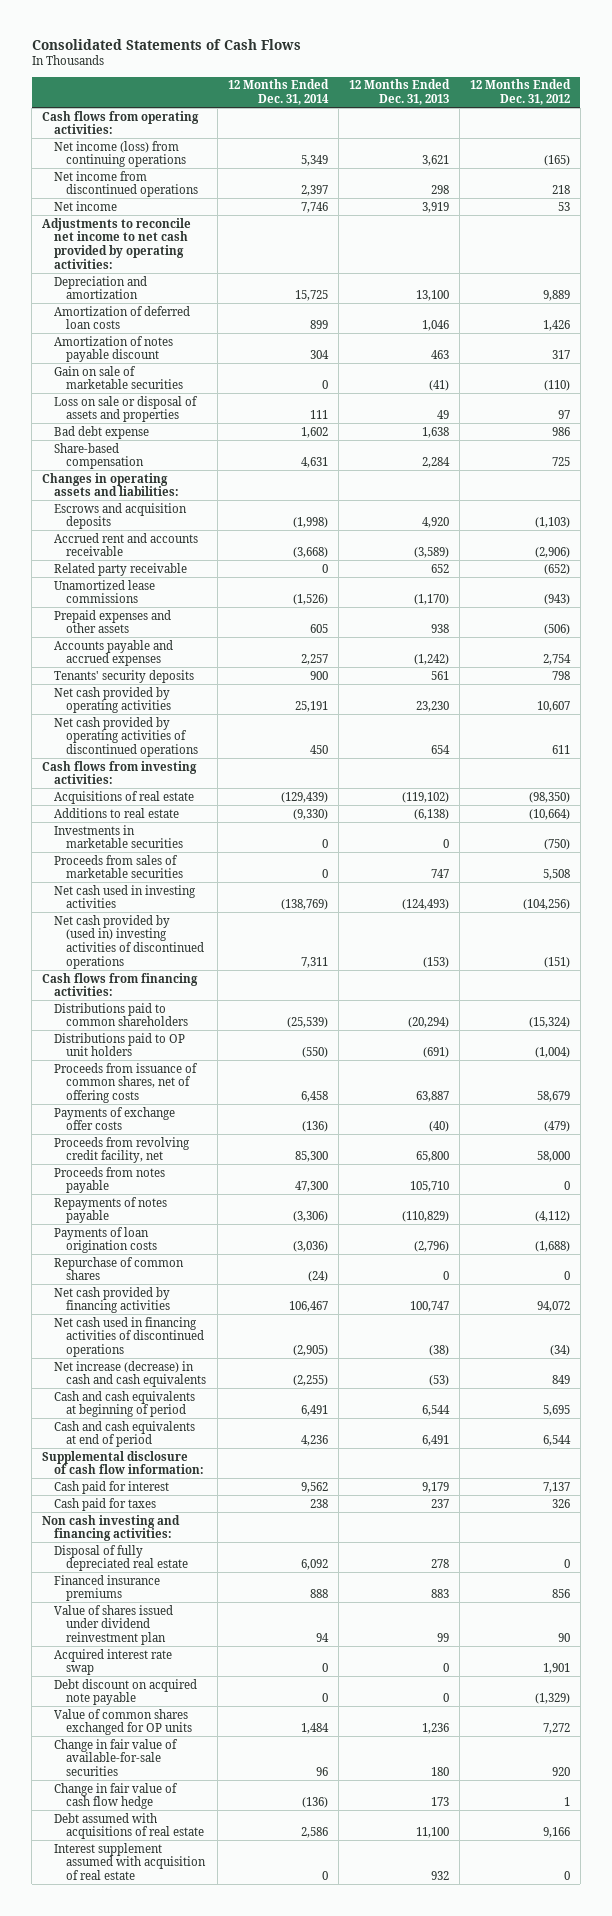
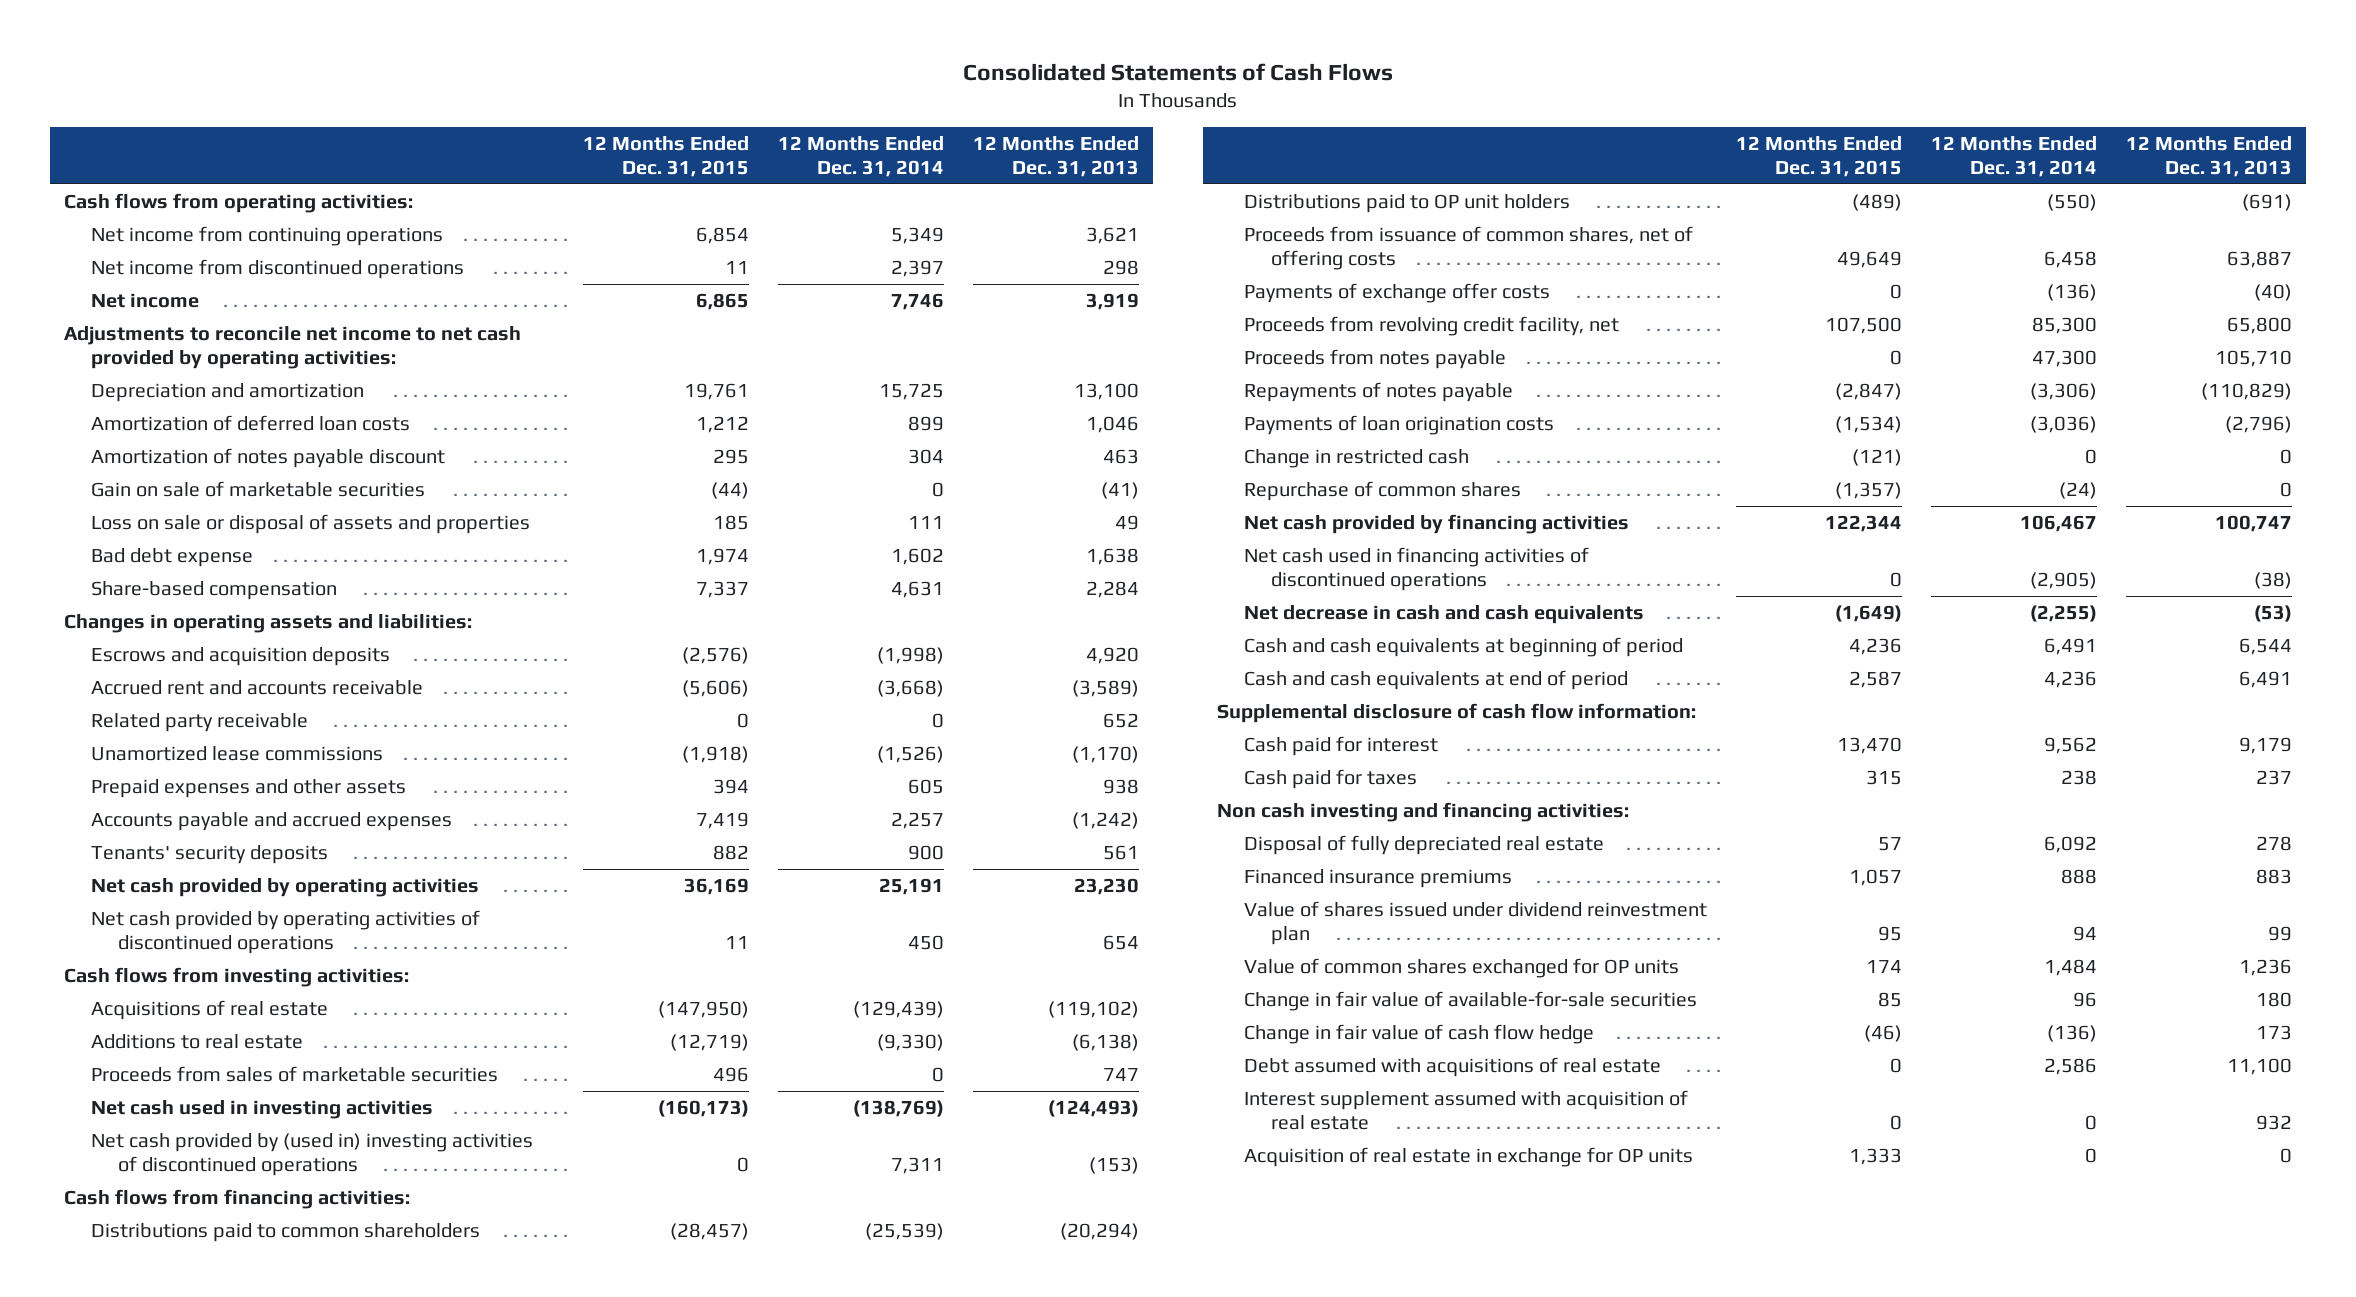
[469,79,571,106] 12 Months Ended Dec. 31, 2012 -> none
none -> [582,135,749,177] 12 Months Ended Dec. 31, 2015
[54,140,187,168] Net income (loss) from continuing operations -> [90,225,443,246] Net income from continuing operations
[54,824,184,849] Investments in marketable securities -> none
none -> [1243,448,1469,468] Change in restricted cash
[54,1360,207,1388] Net increase (decrease) in cash and cash equivalents -> [1243,604,1644,624] Net decrease in cash and cash equivalents
[54,1648,173,1676] Acquired interest rate swap -> none
[54,1678,198,1706] Debt discount on acquired note payable -> none
none -> [1243,1146,1693,1167] Acquisition of real estate in exchange for OP units

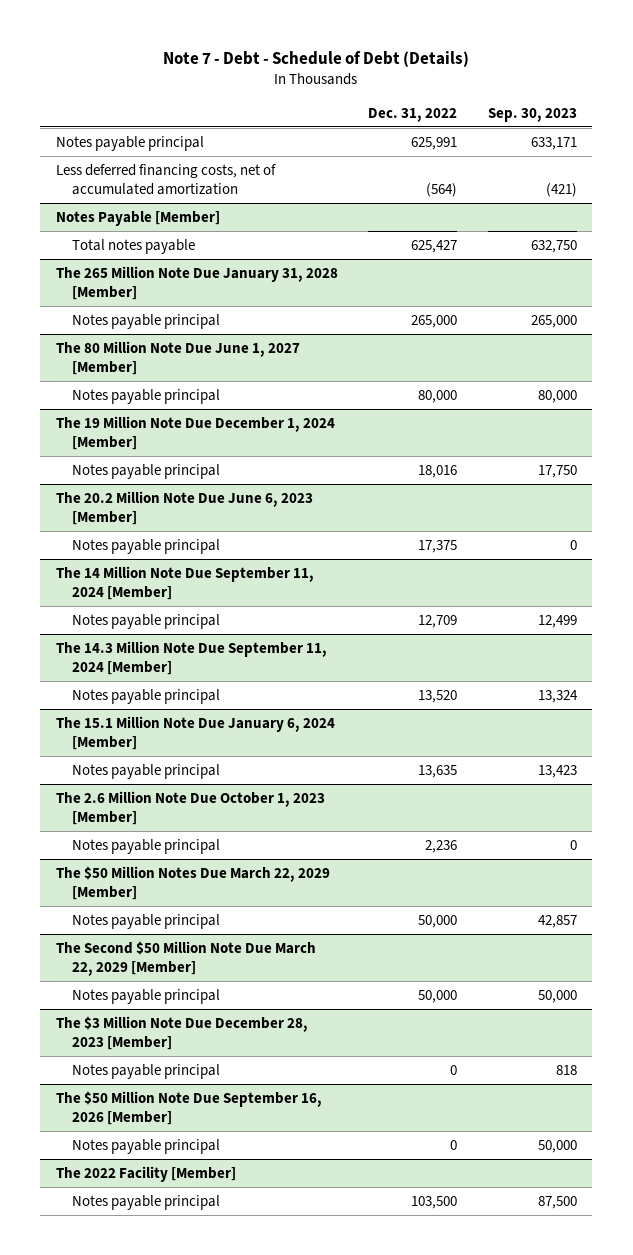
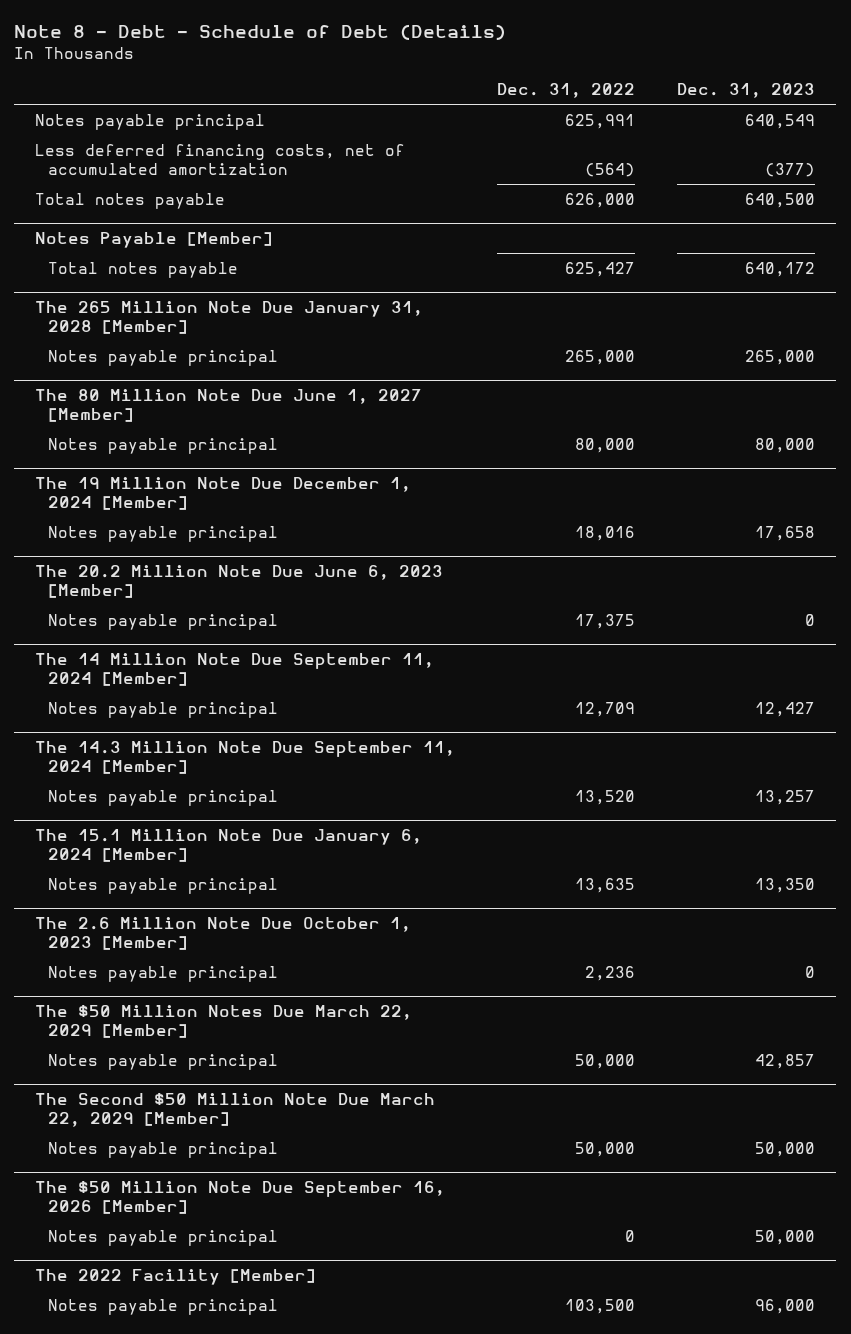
[163,50,470,67] Note 7 - Debt - Schedule of Debt (Details) -> [14,24,507,41] Note 8 - Debt - Schedule of Debt (Details)
[488,107,578,122] Sep. 30, 2023 -> none
none -> [677,83,816,99] Dec. 31, 2023
none -> [35,192,226,209] Total notes payable
[55,1015,308,1050] The $3 Million Note Due December 28, 2023 [Member] -> none
[71,1063,220,1079] Notes payable principal -> none

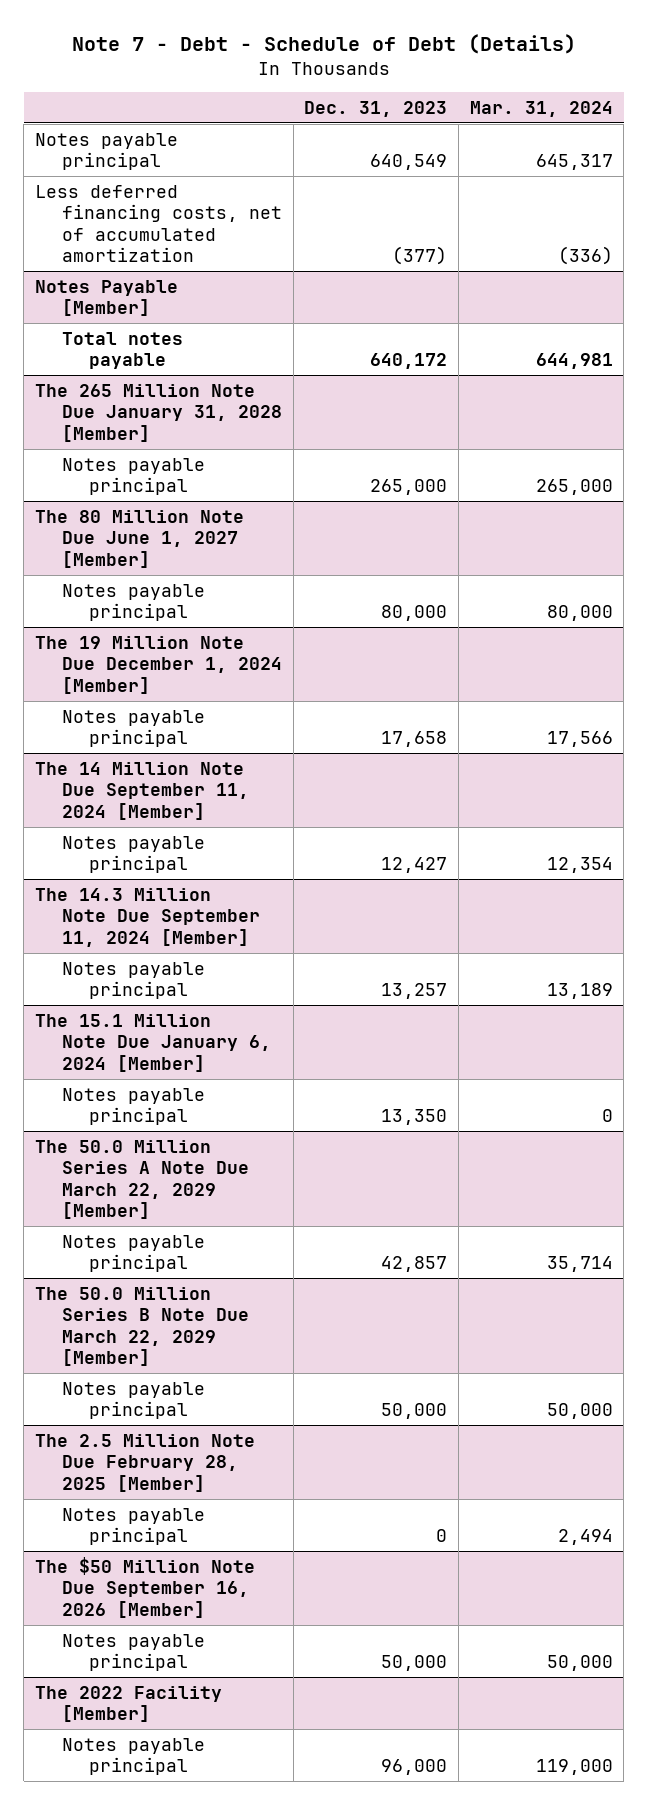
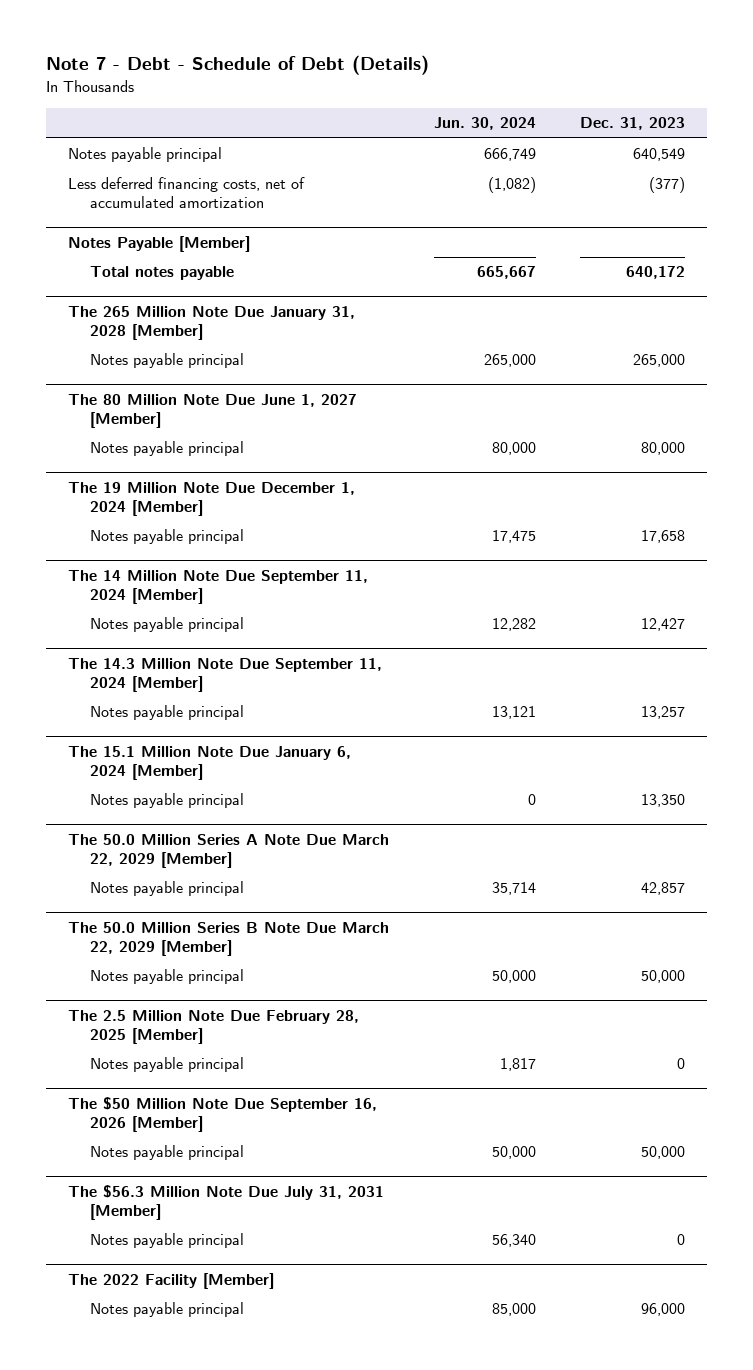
[469,100,613,117] Mar. 31, 2024 -> none
none -> [433,117,536,131] Jun. 30, 2024
none -> [67,1184,384,1220] The $56.3 Million Note Due July 31, 2031 [Member]
none -> [89,1233,244,1249] Notes payable principal

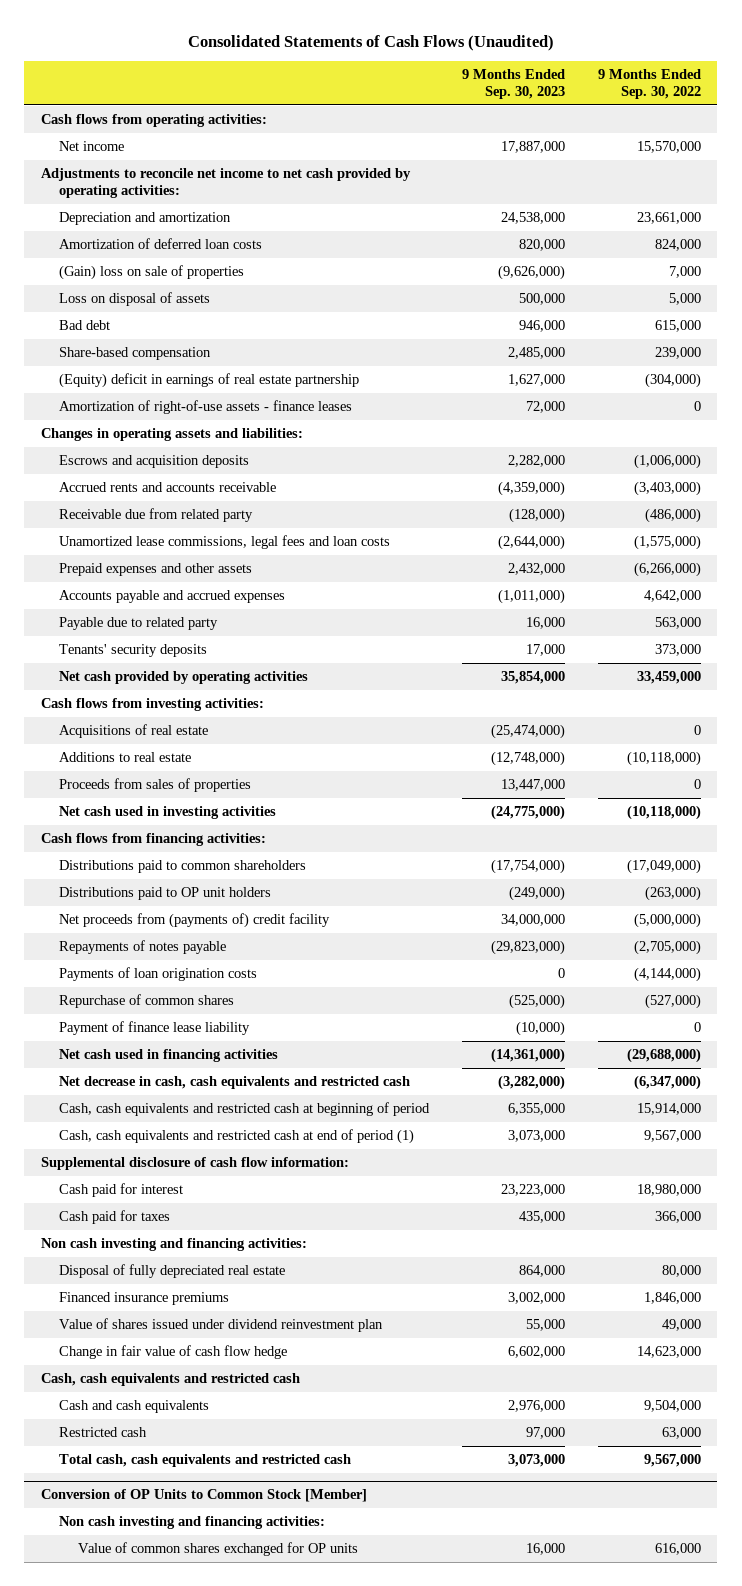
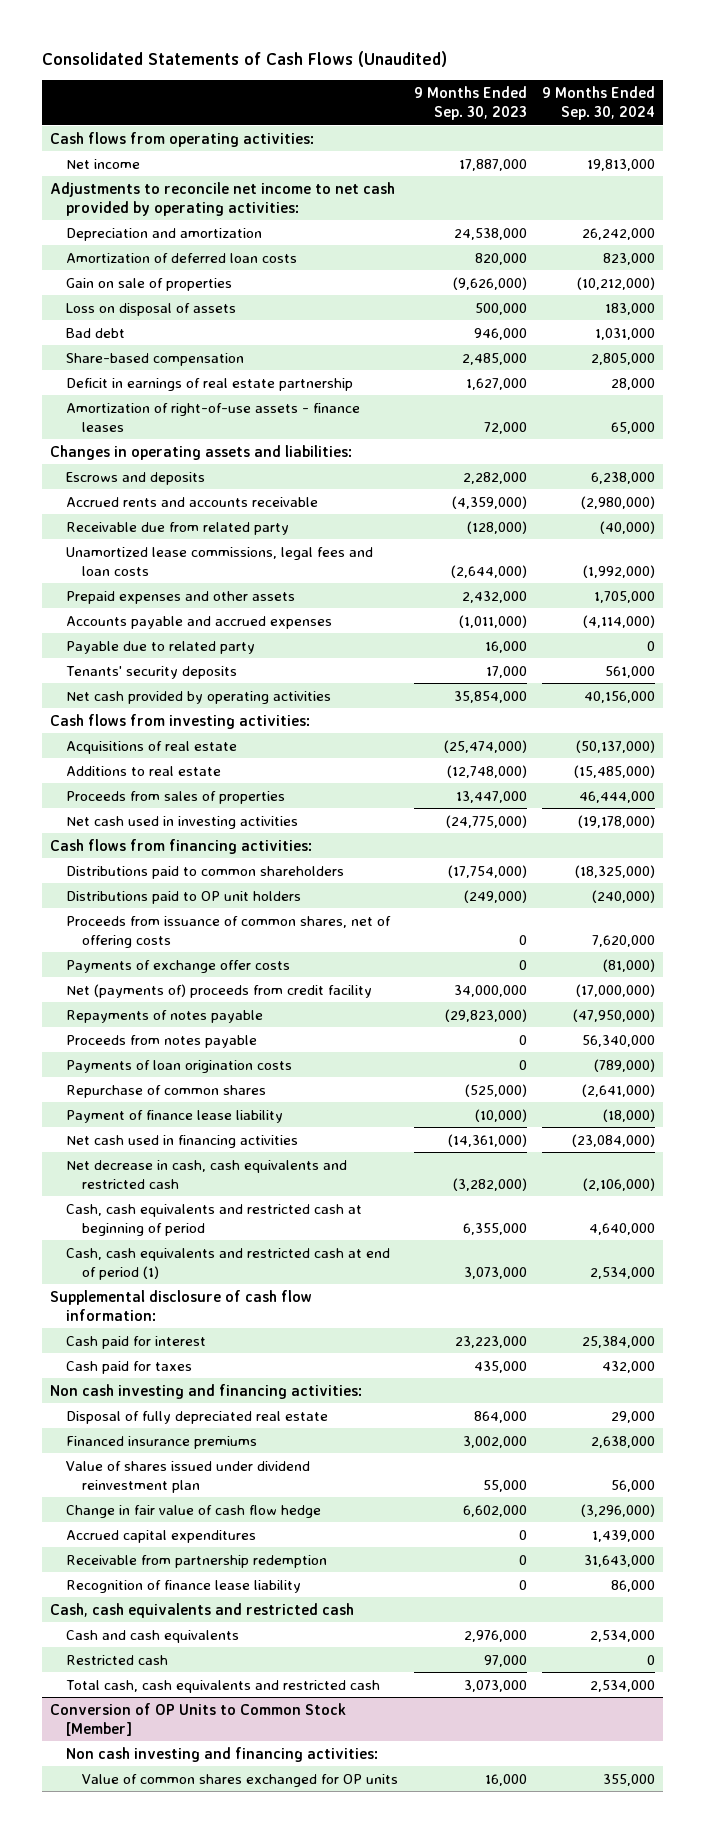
[597,69,701,100] 9 Months Ended Sep. 30, 2022 -> none
none -> [542,86,656,121] 9 Months Ended Sep. 30, 2024
[59,265,245,281] (Gain) loss on sale of properties -> [66,277,233,291] Gain on sale of properties
[59,373,360,389] (Equity) deficit in earnings of real estate partnership -> [66,377,354,391] Deficit in earnings of real estate partnership
[59,455,250,469] Escrows and acquisition deposits -> [66,471,206,485] Escrows and deposits
none -> [66,915,392,948] Proceeds from issuance of common shares, net of offering costs
none -> [66,959,291,973] Payments of exchange offer costs
[59,913,331,929] Net proceeds from (payments of) credit facility -> [66,983,373,998] Net (payments of) proceeds from credit facility
none -> [66,1034,258,1048] Proceeds from notes payable
none -> [66,1529,257,1543] Accrued capital expenditures
none -> [66,1554,328,1568] Receivable from partnership redemption
none -> [66,1579,302,1593] Recognition of finance lease liability

